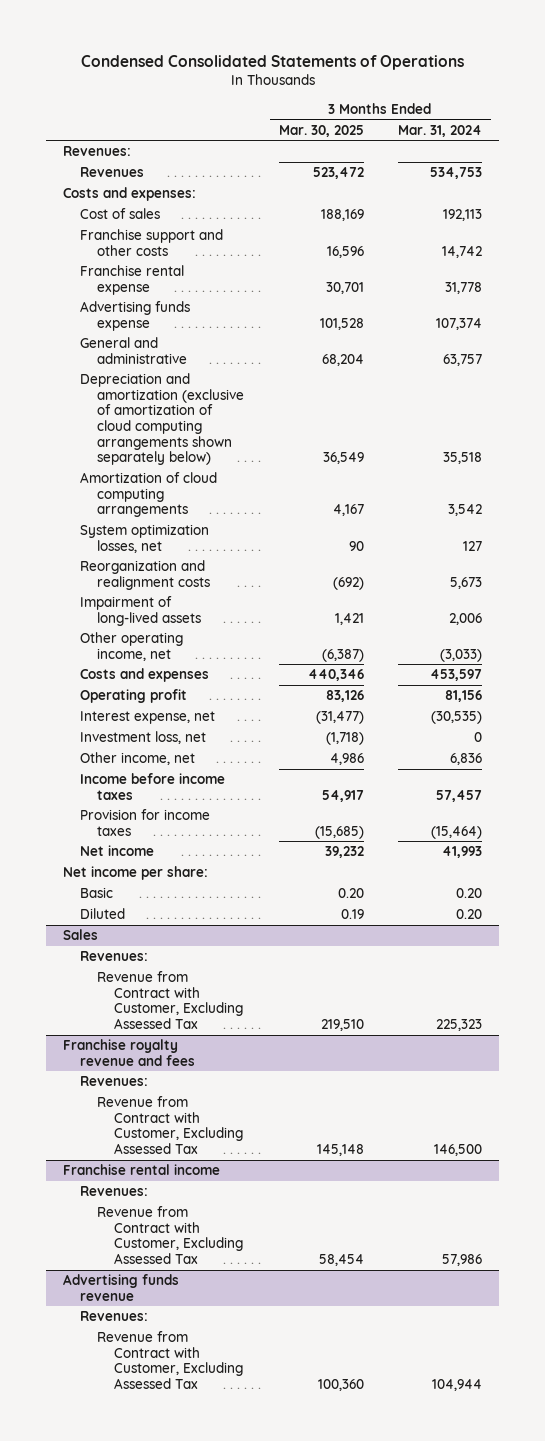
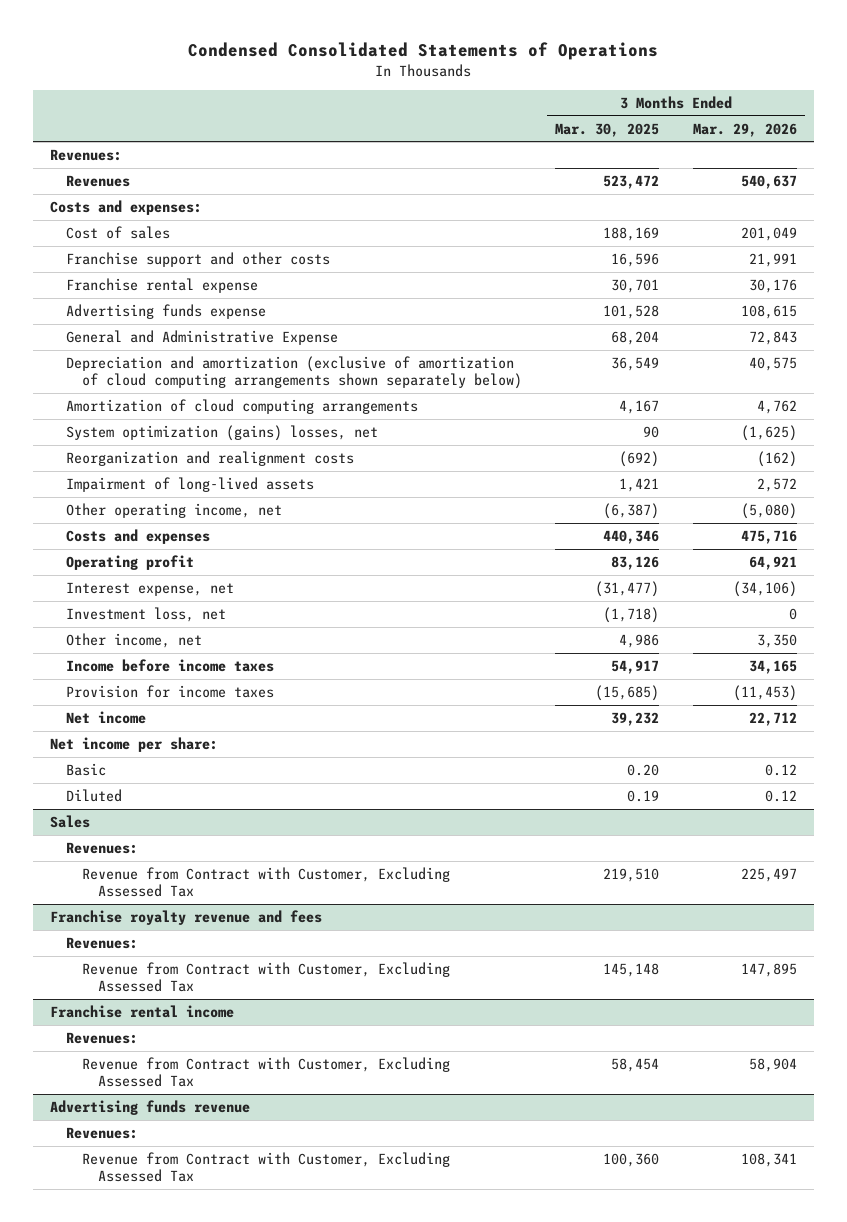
[398,124,483,137] Mar. 31, 2024 -> none
none -> [693,122,798,137] Mar. 29, 2026
[80,337,188,364] General and administrative -> [65,329,338,345] General and Administrative Expense
[80,524,210,553] System optimization losses, net -> [65,424,378,441] System optimization (gains) losses, net

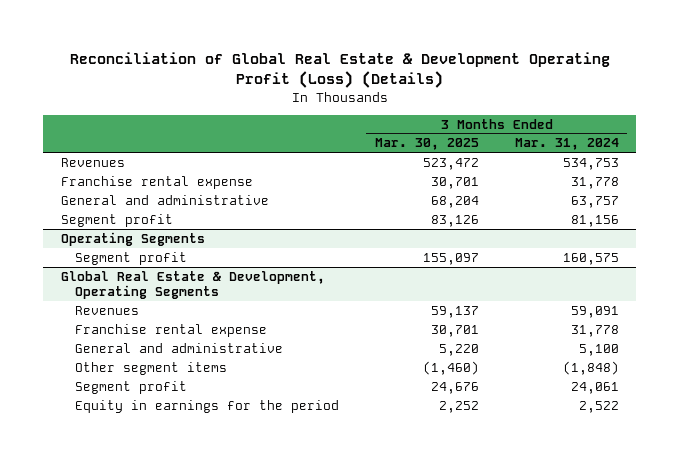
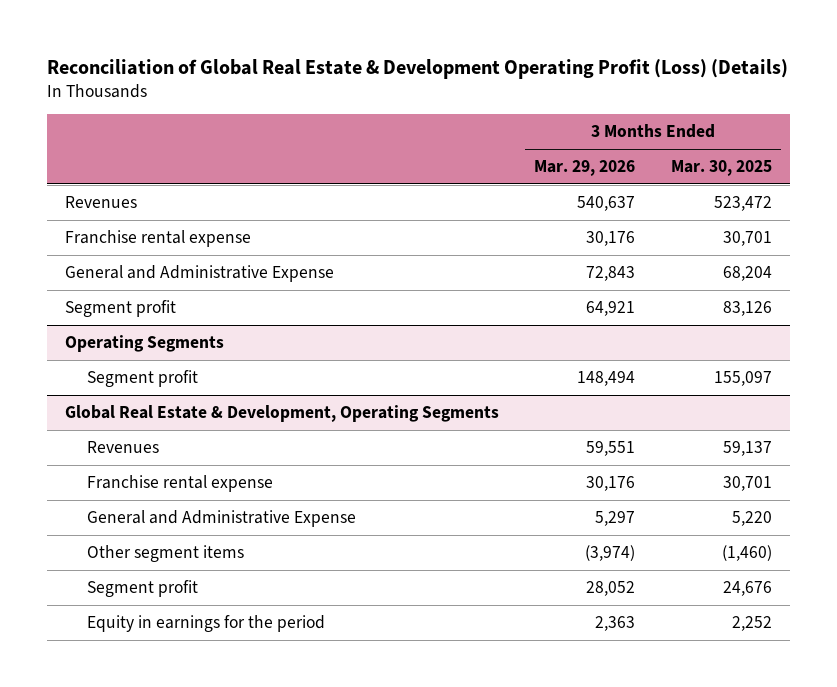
[514,138,619,151] Mar. 31, 2024 -> none
none -> [534,160,636,177] Mar. 29, 2026
[61,194,270,205] General and administrative -> [64,265,334,283] General and Administrative Expense
[75,342,284,353] General and administrative -> [87,510,357,528] General and Administrative Expense

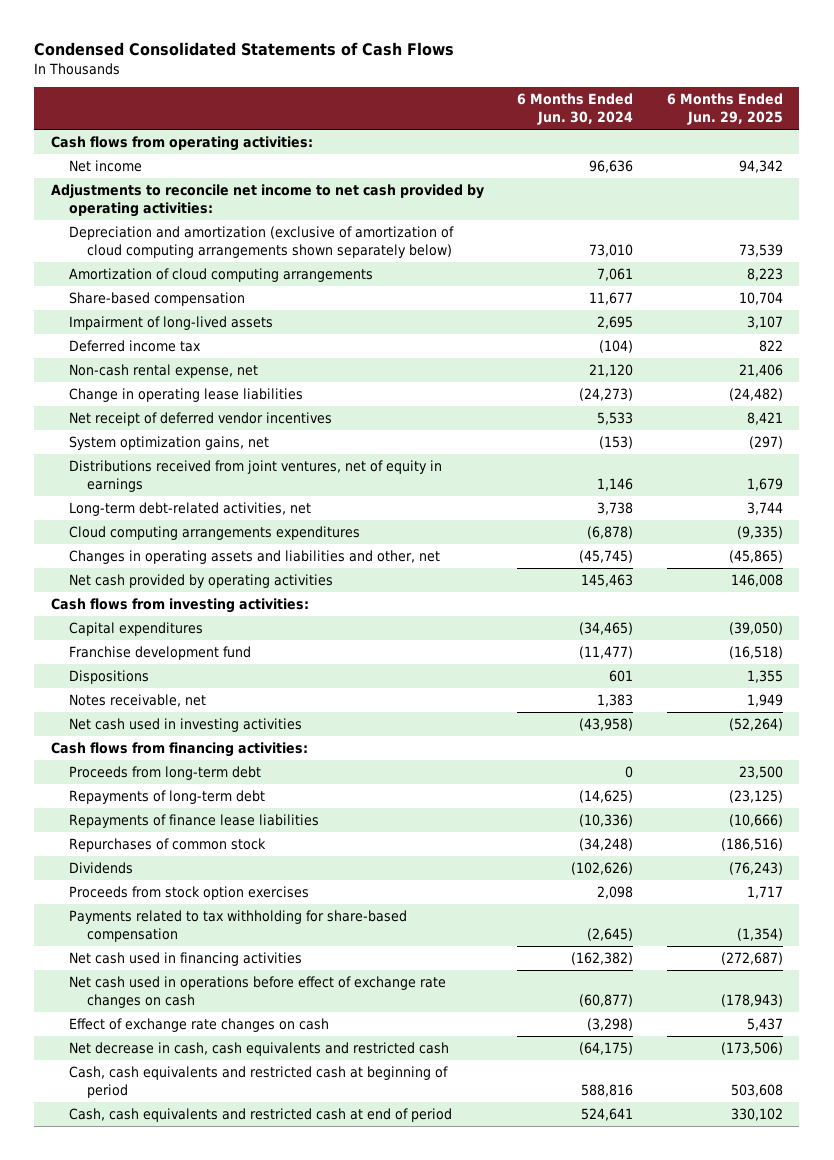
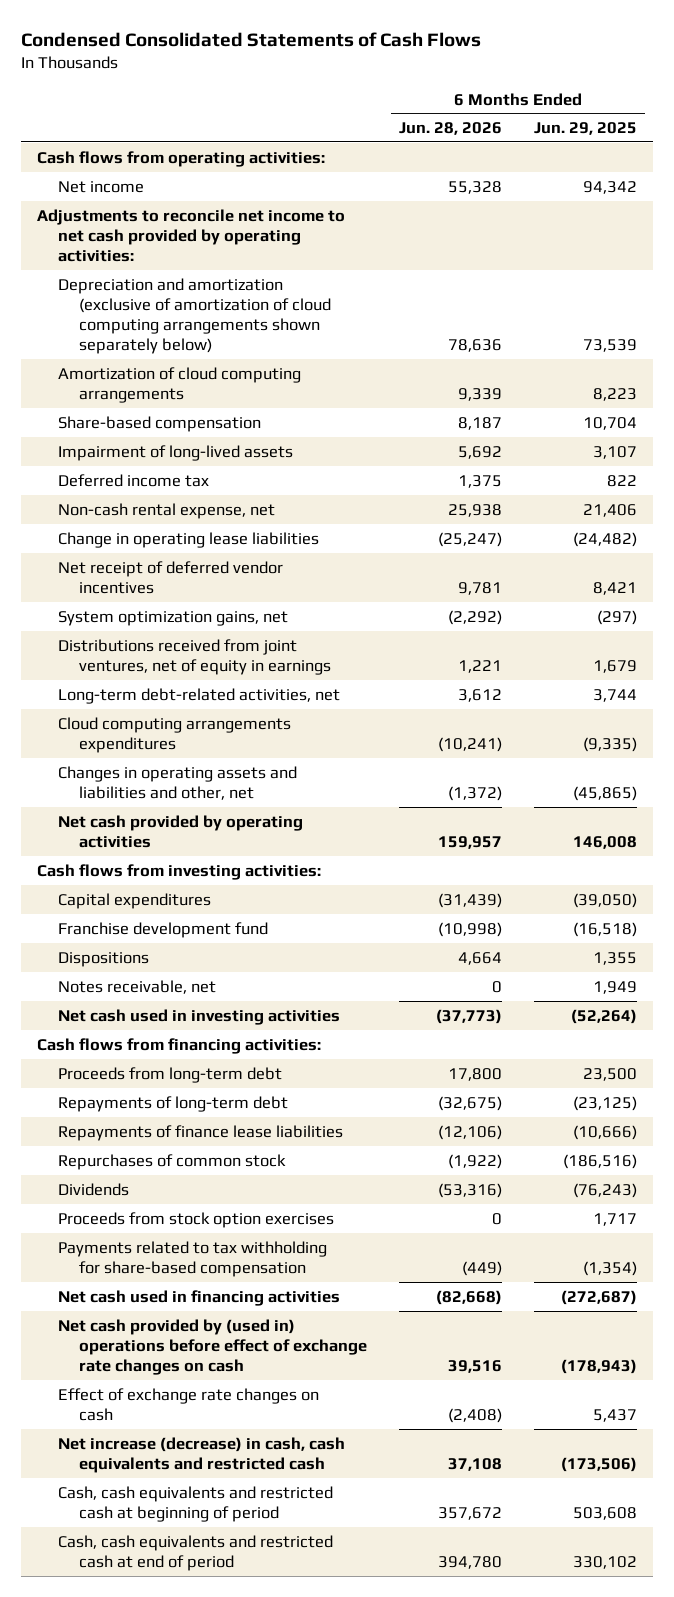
[517,93,634,125] 6 Months Ended Jun. 30, 2024 -> none
none -> [398,122,502,136] Jun. 28, 2026
[68,976,446,1008] Net cash used in operations before effect of exchange rate changes on cash -> [57,1318,367,1376] Net cash provided by (used in) operations before effect of exchange rate changes on cash
[68,1042,449,1057] Net decrease in cash, cash equivalents and restricted cash -> [57,1436,345,1473] Net increase (decrease) in cash, cash equivalents and restricted cash

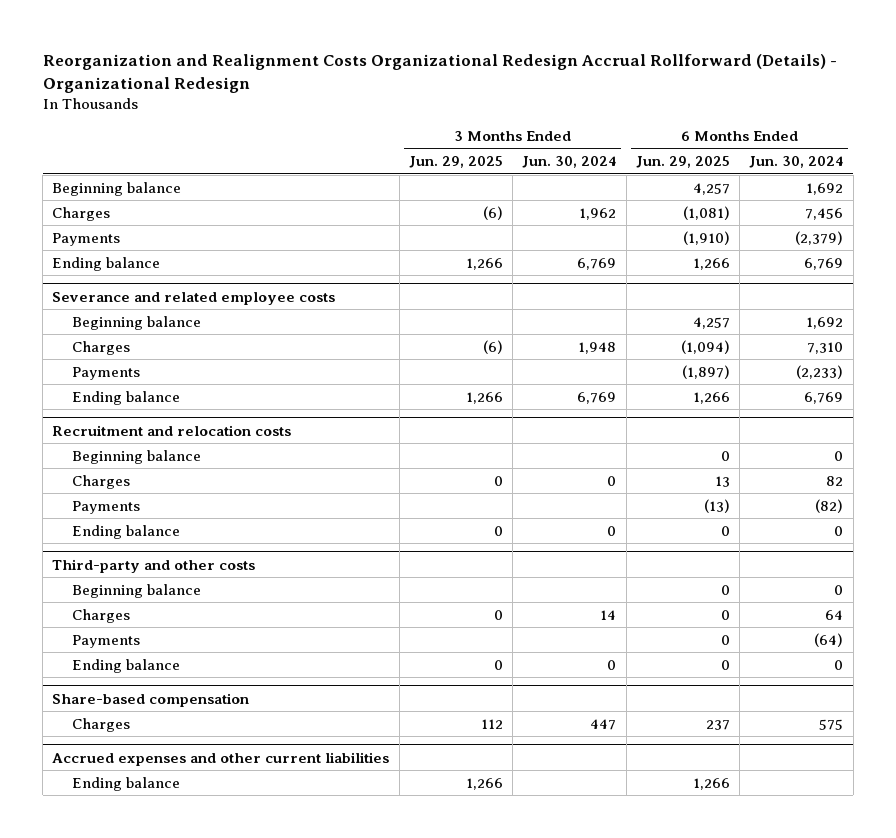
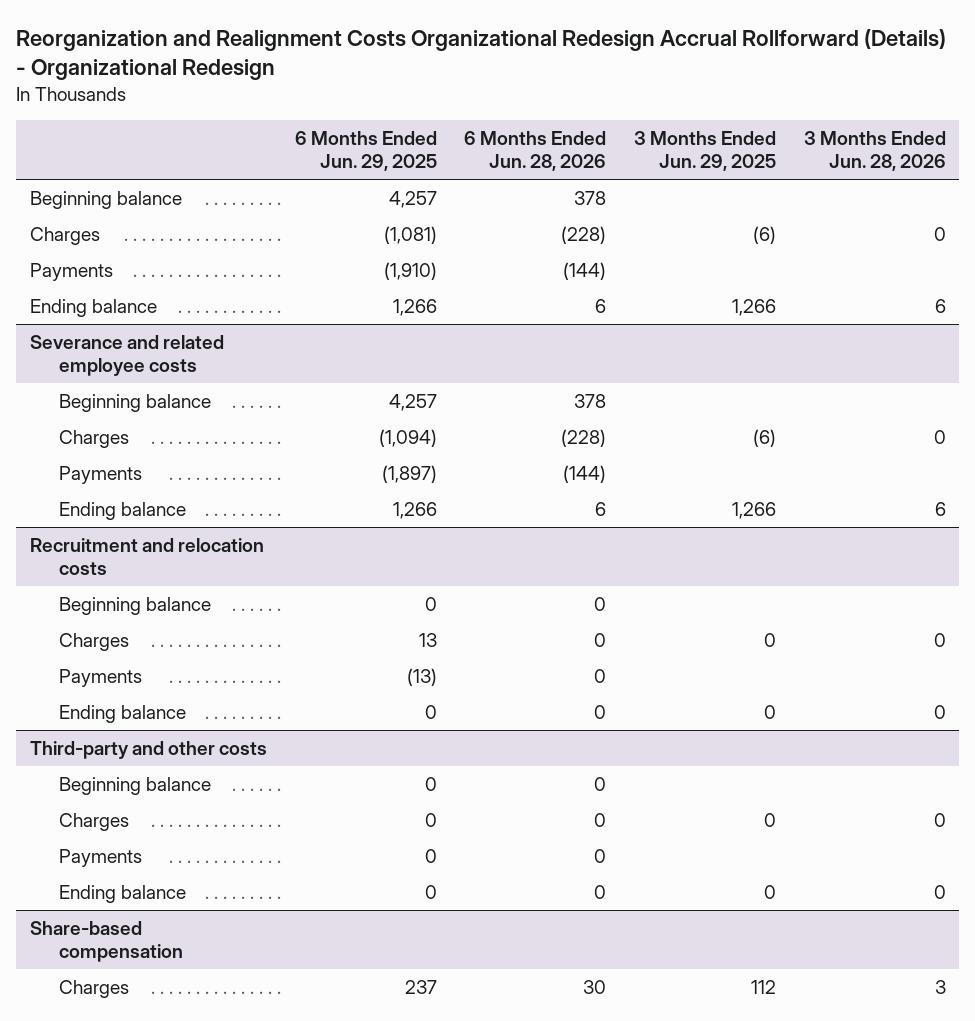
[522,156,617,169] Jun. 30, 2024 -> none
[749,156,844,169] Jun. 30, 2024 -> none
none -> [464,130,607,171] 6 Months Ended Jun. 28, 2026
none -> [803,130,946,171] 3 Months Ended Jun. 28, 2026
[52,751,390,766] Accrued expenses and other current liabilities -> none
[72,776,181,791] Ending balance -> none

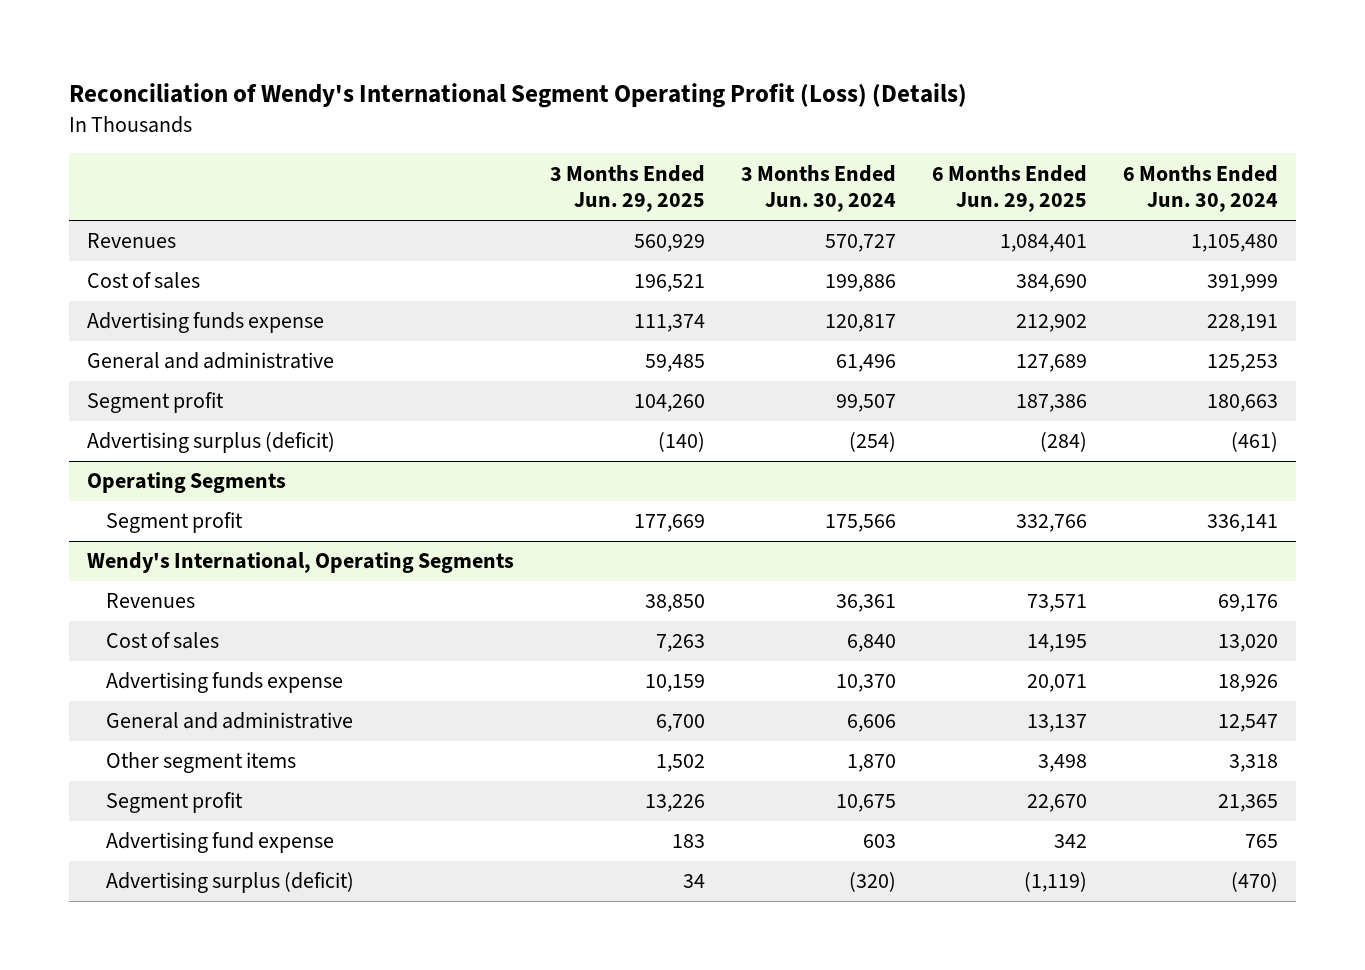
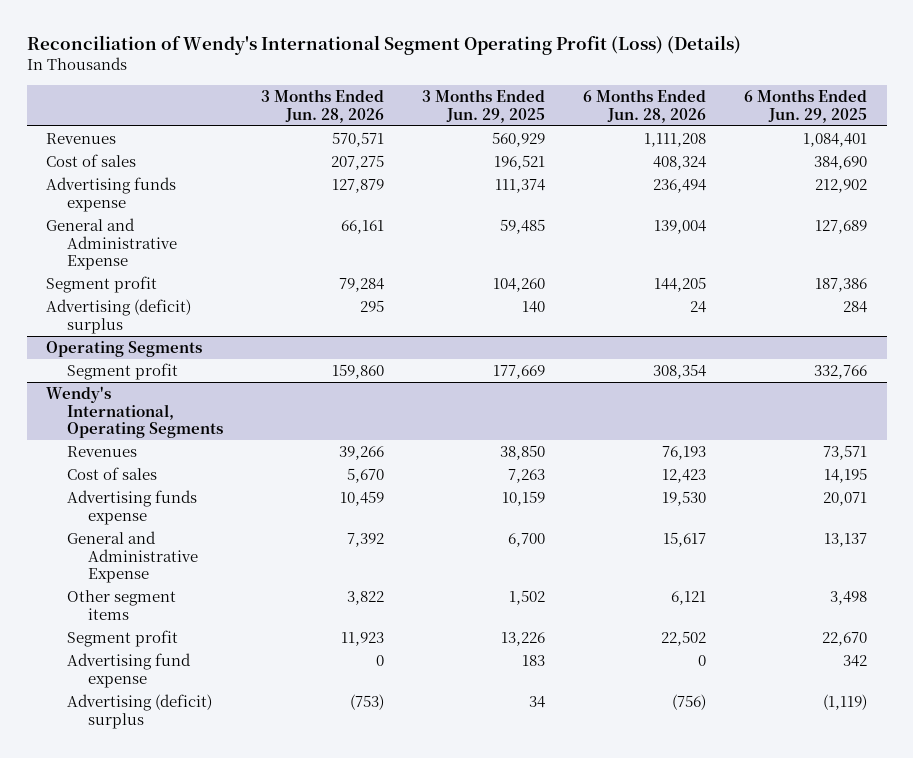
[740,164,896,213] 3 Months Ended Jun. 30, 2024 -> none
[1123,164,1279,213] 6 Months Ended Jun. 30, 2024 -> none
none -> [260,89,384,123] 3 Months Ended Jun. 28, 2026
none -> [583,89,707,123] 6 Months Ended Jun. 28, 2026
[86,352,334,370] General and administrative -> [45,217,177,271] General and Administrative Expense
[86,432,335,454] Advertising surplus (deficit) -> [45,298,191,334] Advertising (deficit) surplus
[657,432,705,453] (140) -> [522,300,546,313] 140
[1039,432,1087,453] (284) -> [843,300,868,313] 284
[106,712,354,730] General and administrative -> [66,530,198,584] General and Administrative Expense
[106,872,355,894] Advertising surplus (deficit) -> [66,693,212,729] Advertising (deficit) surplus

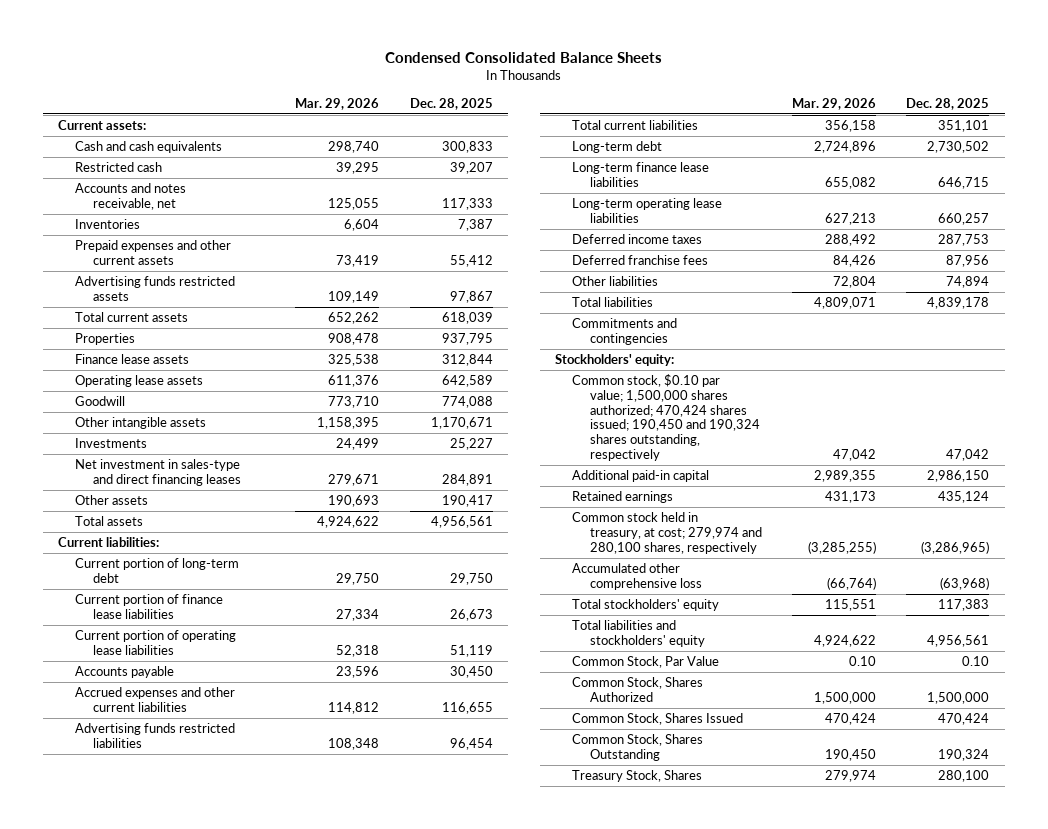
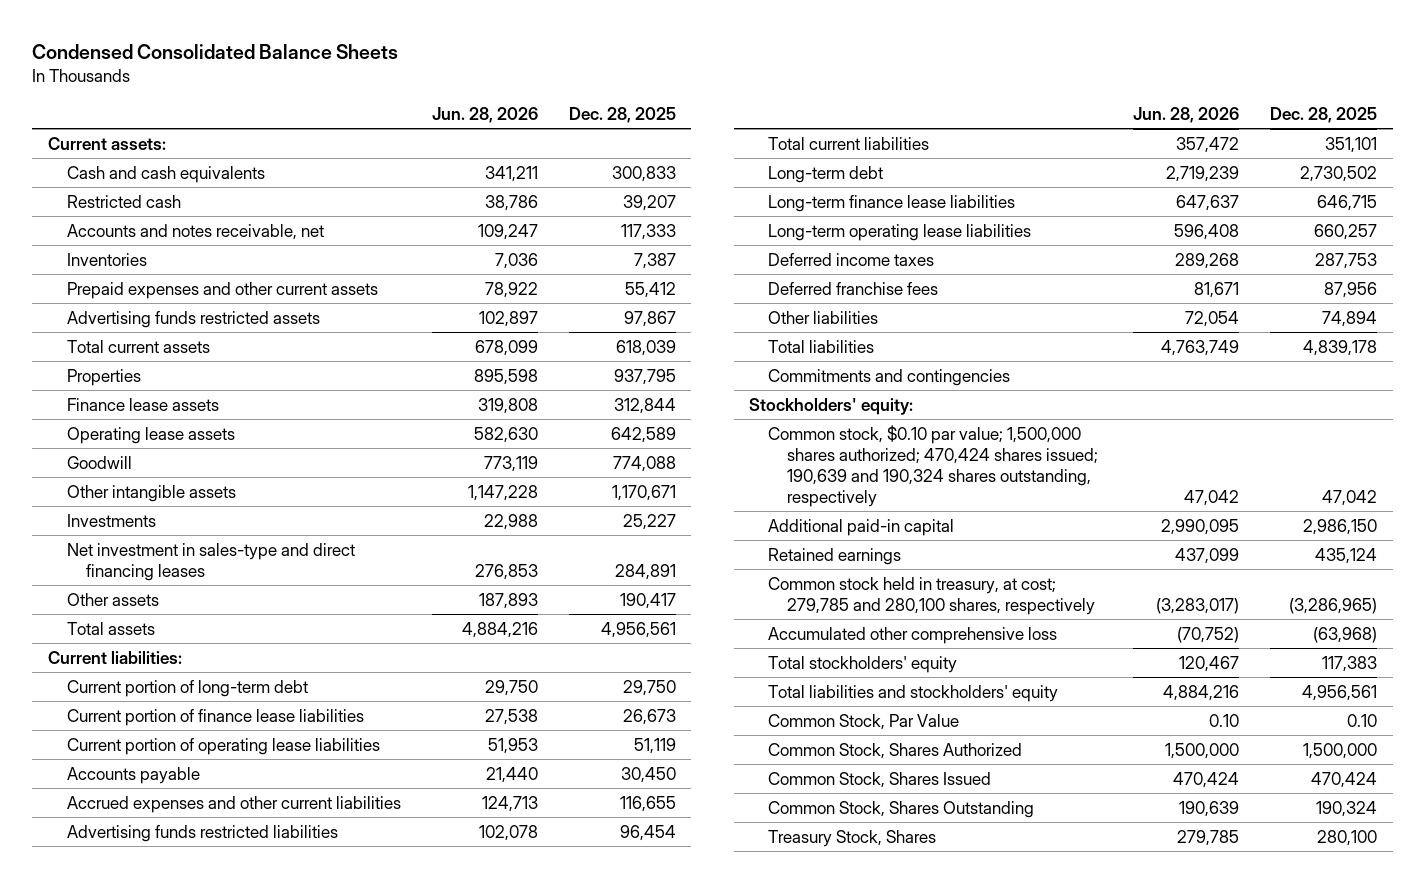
[295,97,380,110] Mar. 29, 2026 -> none
none -> [431,106,538,123] Jun. 28, 2026
[572,374,760,462] Common stock, $0.10 par value; 1,500,000 shares authorized; 470,424 shares issued; 190,450 and 190,324 shares outstanding, respectively -> [768,424,1099,507] Common stock, $0.10 par value; 1,500,000 shares authorized; 470,424 shares issued; 190,639 and 190,324 shares outstanding, respectively
[572,512,762,554] Common stock held in treasury, at cost; 279,974 and 280,100 shares, respectively -> [768,576,1096,615] Common stock held in treasury, at cost; 279,785 and 280,100 shares, respectively

